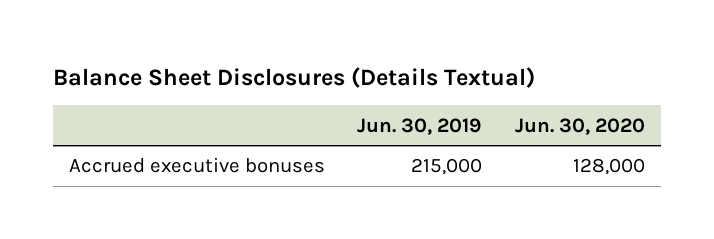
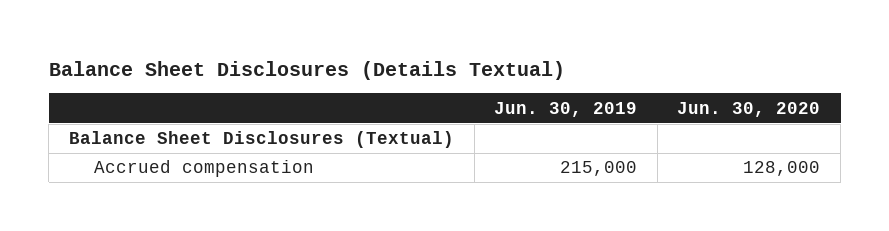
none -> [68,131,454,149] Balance Sheet Disclosures (Textual)
[69,157,326,174] Accrued executive bonuses -> [93,160,314,178] Accrued compensation

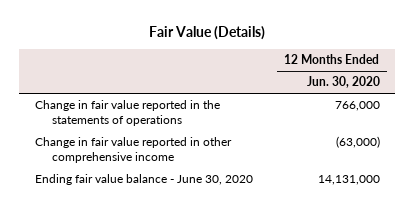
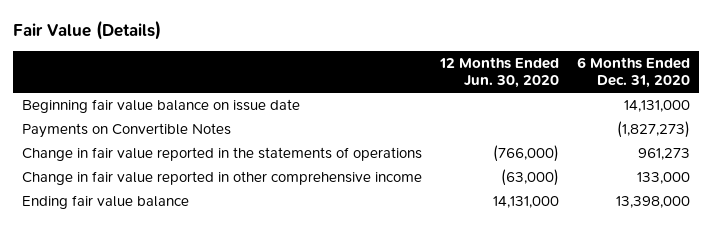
none -> [576,57,690,89] 6 Months Ended Dec. 31, 2020
none -> [22,98,301,113] Beginning fair value balance on issue date
none -> [22,122,232,138] Payments on Convertible Notes
[334,101,380,112] 766,000 -> [492,144,559,162] (766,000)
[34,174,253,186] Ending fair value balance - June 30, 2020 -> [22,194,190,209] Ending fair value balance

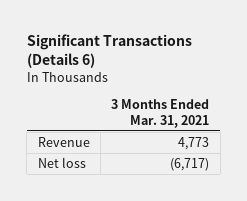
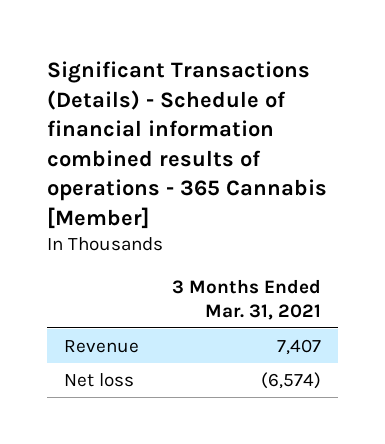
[26,33,192,69] Significant Transactions (Details 6) -> [47,60,328,229] Significant Transactions (Details) - Schedule of financial information combined results of operations - 365 Cannabis [Member]
[178,137,210,151] 4,773 -> [277,339,322,356] 7,407
[170,158,210,172] (6,717) -> [261,372,322,390] (6,574)

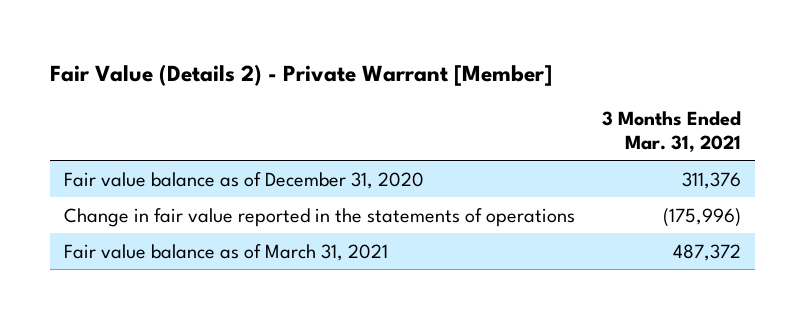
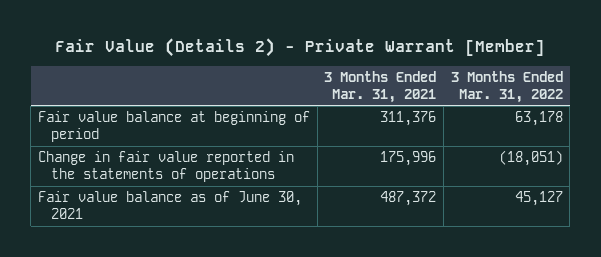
none -> [450,70,563,103] 3 Months Ended Mar. 31, 2022
[63,171,424,189] Fair value balance as of December 31, 2020 -> [38,111,311,142] Fair value balance at beginning of period
[663,207,742,227] (175,996) -> [380,151,437,167] 175,996
[63,243,388,261] Fair value balance as of March 31, 2021 -> [38,191,303,219] Fair value balance as of June 30, 2021

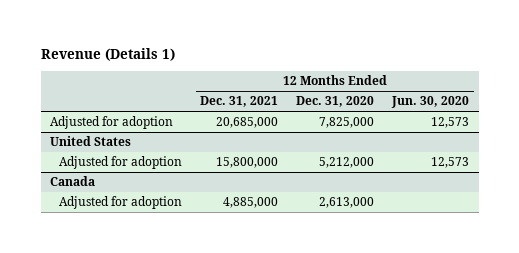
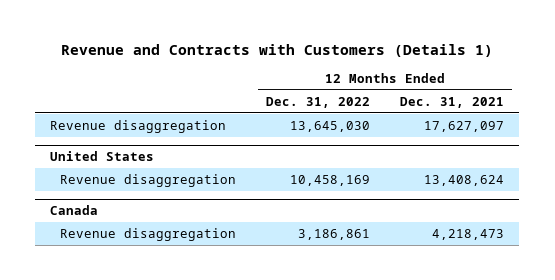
[40,48,175,62] Revenue (Details 1) -> [61,43,494,57] Revenue and Contracts with Customers (Details 1)
[296,96,375,108] Dec. 31, 2020 -> none
[391,96,470,109] Jun. 30, 2020 -> none
none -> [265,96,370,108] Dec. 31, 2022
[49,116,173,130] Adjusted for adoption -> none
none -> [50,119,227,133] Revenue disaggregation
[59,156,183,170] Adjusted for adoption -> none
none -> [59,173,236,187] Revenue disaggregation
[59,196,183,210] Adjusted for adoption -> none
none -> [59,227,236,241] Revenue disaggregation

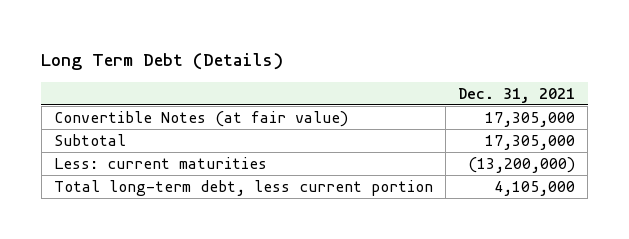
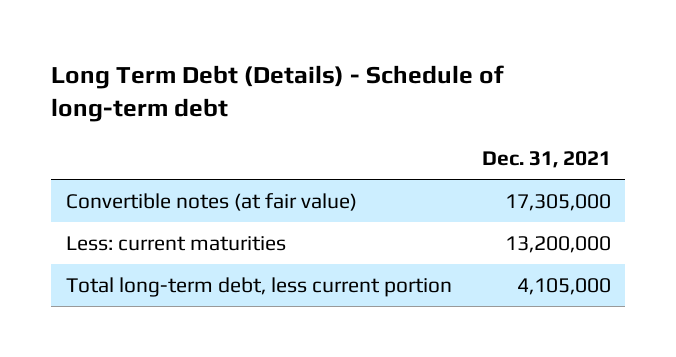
[41,52,284,70] Long Term Debt (Details) -> [50,65,504,123] Long Term Debt (Details) - Schedule of long-term debt
[53,134,126,147] Subtotal -> none
[53,111,348,128] Convertible Notes (at fair value) -> [65,192,357,211] Convertible notes (at fair value)
[468,157,576,174] (13,200,000) -> [504,235,611,253] 13,200,000

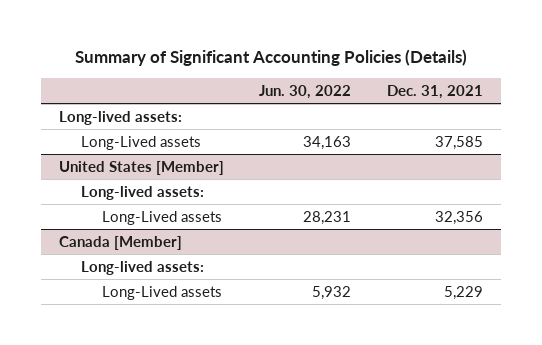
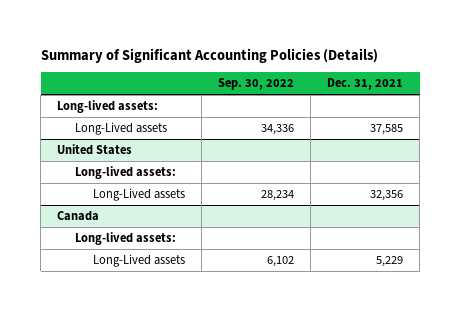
[259,84,352,99] Jun. 30, 2022 -> none
none -> [217,78,294,91] Sep. 30, 2022
[58,160,224,175] United States [Member] -> [57,144,133,156] United States
[58,235,182,250] Canada [Member] -> [57,211,100,222] Canada

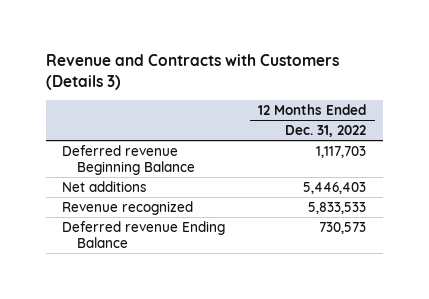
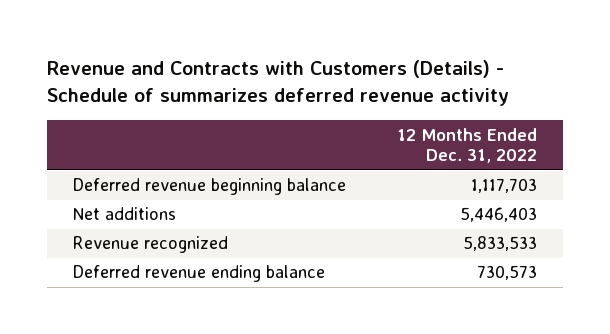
[45,54,339,91] Revenue and Contracts with Customers (Details 3) -> [46,59,509,107] Revenue and Contracts with Customers (Details) - Schedule of summarizes deferred revenue activity
[62,144,195,175] Deferred revenue Beginning Balance -> [72,178,347,196] Deferred revenue beginning balance
[62,220,226,248] Deferred revenue Ending Balance -> [72,265,326,283] Deferred revenue ending balance

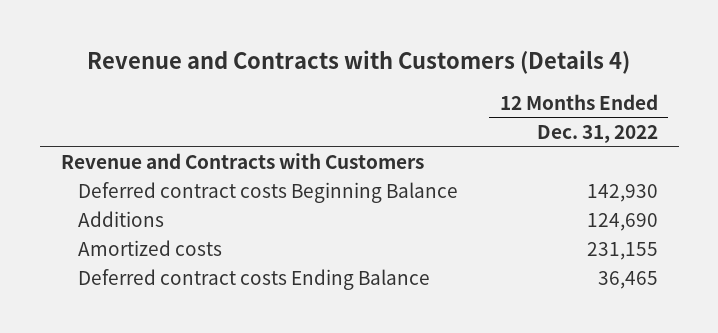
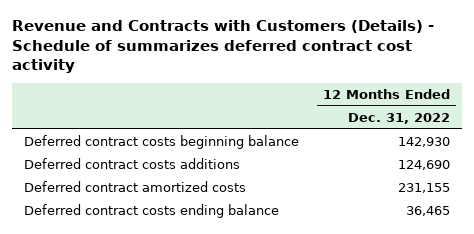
[87,50,631,75] Revenue and Contracts with Customers (Details 4) -> [11,20,434,74] Revenue and Contracts with Customers (Details) - Schedule of summarizes deferred contract cost activity
[60,153,424,170] Revenue and Contracts with Customers -> none
[78,182,459,204] Deferred contract costs Beginning Balance -> [23,135,299,150] Deferred contract costs beginning balance
[78,211,165,228] Additions -> [23,158,240,170] Deferred contract costs additions
[78,240,223,257] Amortized costs -> [23,181,246,193] Deferred contract amortized costs
[78,269,431,291] Deferred contract costs Ending Balance -> [23,204,279,219] Deferred contract costs ending balance

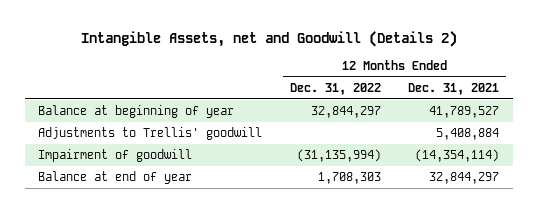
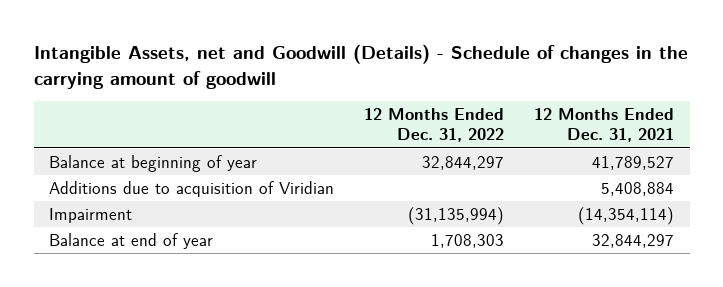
[80,30,457,47] Intangible Assets, net and Goodwill (Details 2) -> [33,44,688,89] Intangible Assets, net and Goodwill (Details) - Schedule of changes in the carrying amount of goodwill
[38,127,263,141] Adjustments to Trellis' goodwill -> [48,180,334,197] Additions due to acquisition of Viridian
[38,149,193,163] Impairment of goodwill -> [48,207,132,223] Impairment

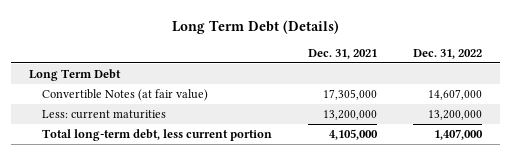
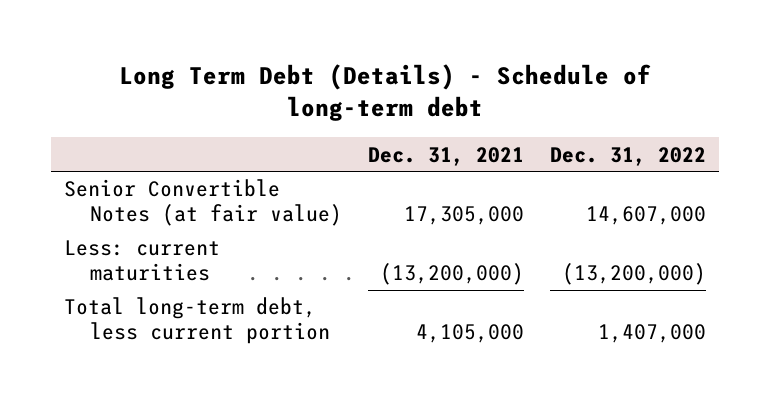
[171,19,339,34] Long Term Debt (Details) -> [119,63,652,122] Long Term Debt (Details) - Schedule of long-term debt
[29,68,122,81] Long Term Debt -> none
[41,88,208,101] Convertible Notes (at fair value) -> [63,179,343,227] Senior Convertible Notes (at fair value)
[322,109,377,120] 13,200,000 -> [380,263,525,286] (13,200,000)
[427,109,482,120] 13,200,000 -> [562,263,707,286] (13,200,000)

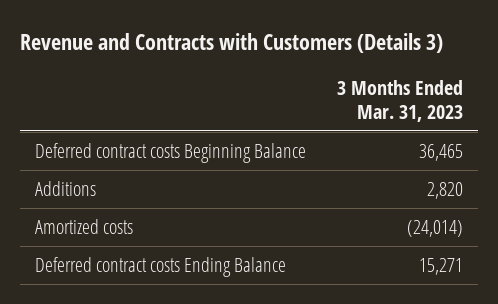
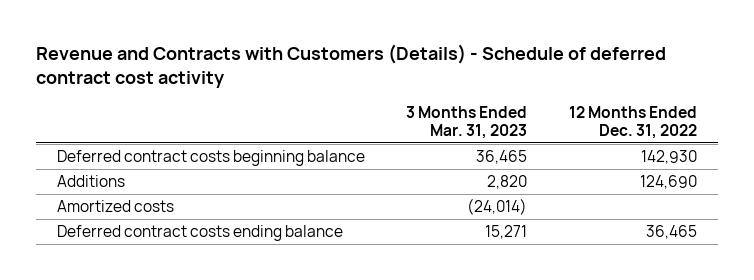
[20,33,444,54] Revenue and Contracts with Customers (Details 3) -> [36,44,667,89] Revenue and Contracts with Customers (Details) - Schedule of deferred contract cost activity
none -> [569,105,698,139] 12 Months Ended Dec. 31, 2022
[35,142,307,163] Deferred contract costs Beginning Balance -> [56,150,365,167] Deferred contract costs beginning balance
[35,256,287,277] Deferred contract costs Ending Balance -> [56,225,343,242] Deferred contract costs ending balance

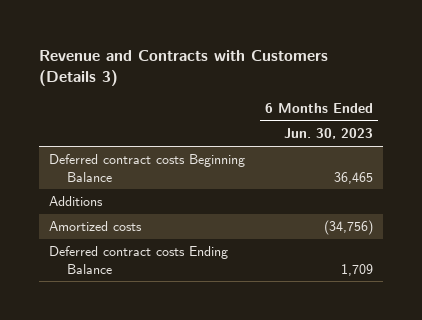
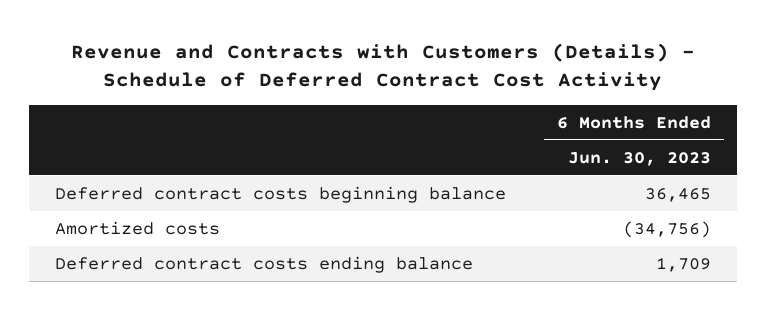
[39,49,329,86] Revenue and Contracts with Customers (Details 3) -> [71,42,696,92] Revenue and Contracts with Customers (Details) - Schedule of Deferred Contract Cost Activity
[49,196,104,207] Additions -> none
[49,154,246,182] Deferred contract costs Beginning Balance -> [54,185,506,203] Deferred contract costs beginning balance
[49,246,229,274] Deferred contract costs Ending Balance -> [54,255,473,273] Deferred contract costs ending balance

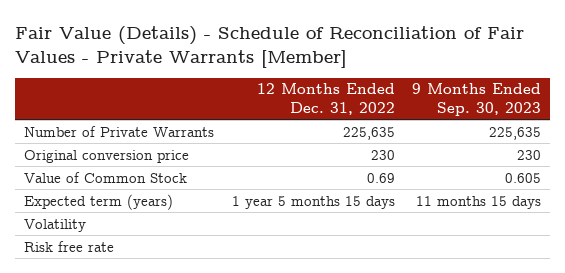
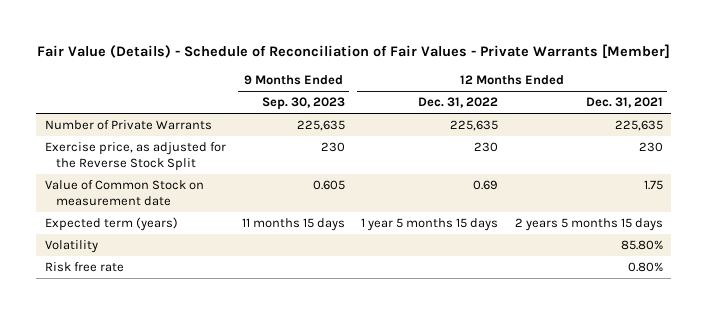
none -> [585,97,663,109] Dec. 31, 2021
[24,149,190,163] Original conversion price -> [44,142,226,171] Exercise price, as adjusted for the Reverse Stock Split
[24,171,188,183] Value of Common Stock -> [44,180,204,206] Value of Common Stock on measurement date

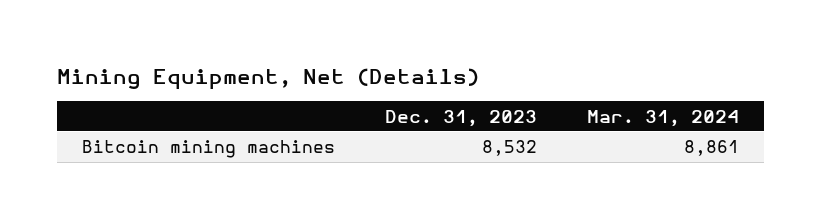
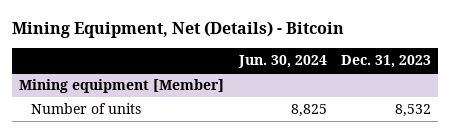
[56,67,479,90] Mining Equipment, Net (Details) -> [12,21,345,39] Mining Equipment, Net (Details) - Bitcoin
[586,109,739,127] Mar. 31, 2024 -> none
none -> [237,55,327,69] Jun. 30, 2024
none -> [19,79,225,94] Mining equipment [Member]
[81,140,335,159] Bitcoin mining machines -> [30,103,141,115] Number of units

